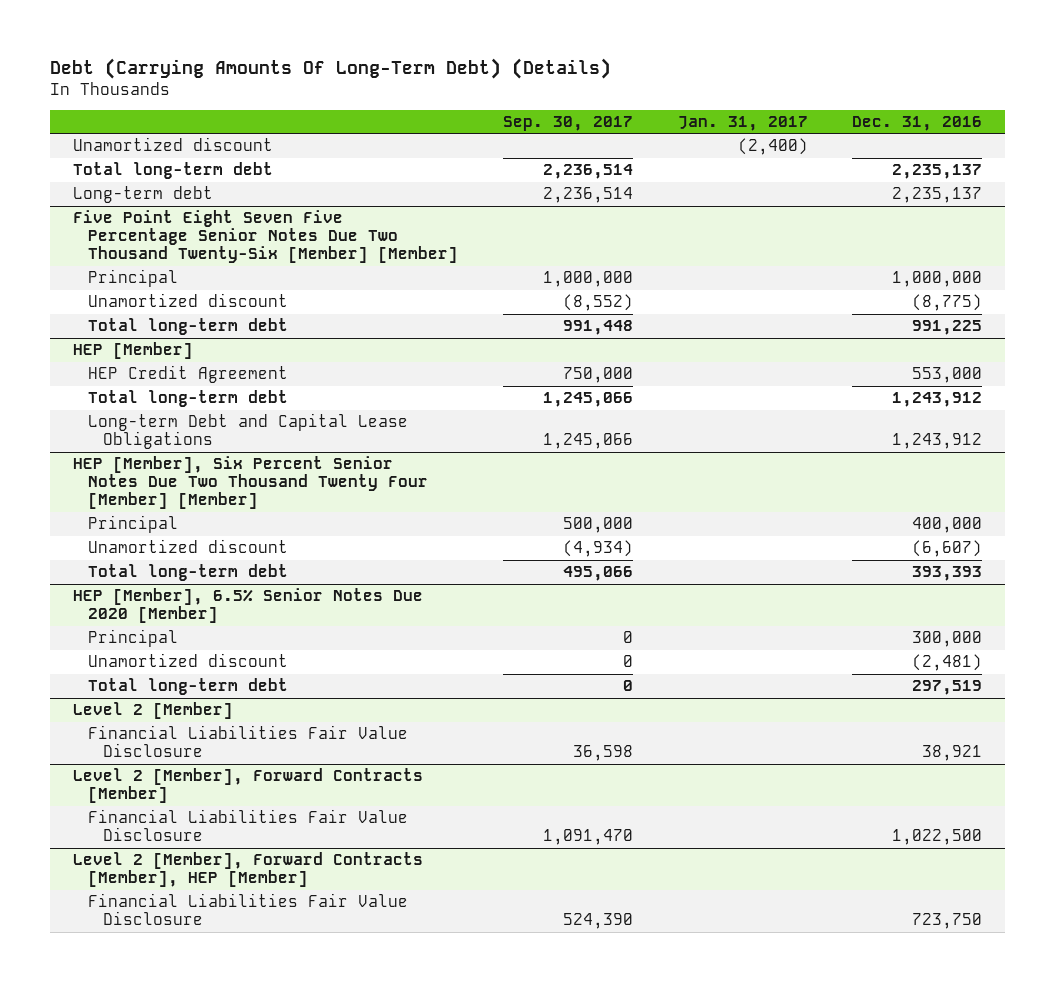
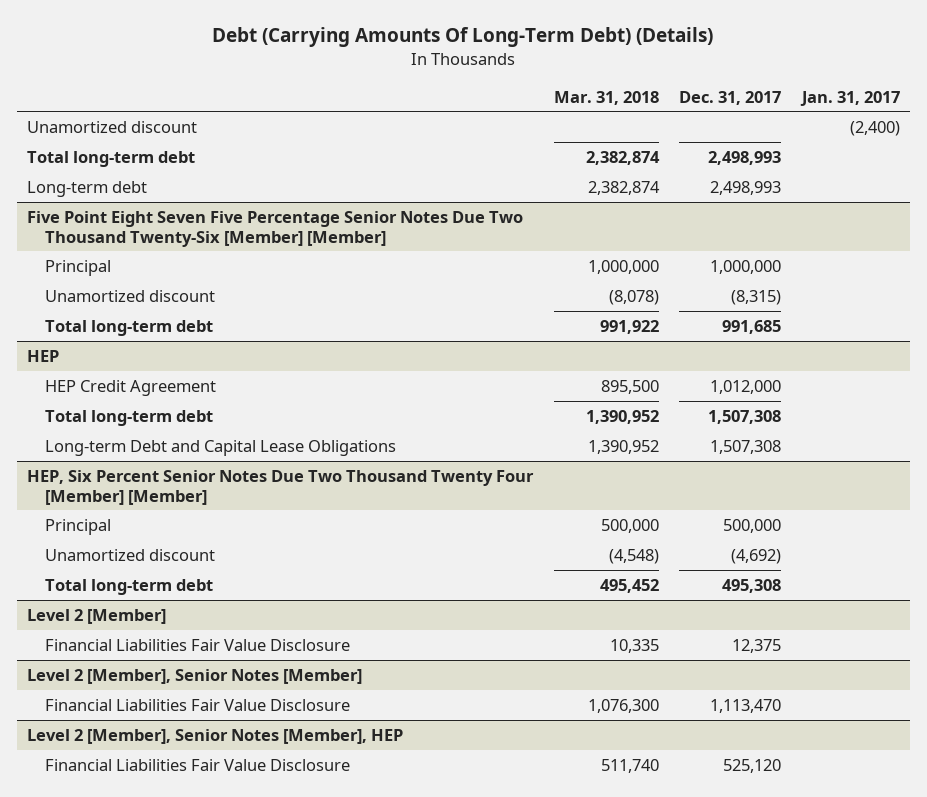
[502,115,633,131] Sep. 30, 2017 -> none
[852,115,983,131] Dec. 31, 2016 -> none
none -> [553,90,659,105] Mar. 31, 2018
none -> [679,90,782,105] Dec. 31, 2017
[72,342,193,360] HEP [Member] -> [26,349,59,362] HEP
[72,456,429,510] HEP [Member], Six Percent Senior Notes Due Two Thousand Twenty Four [Member] [Member] -> [26,469,534,505] HEP, Six Percent Senior Notes Due Two Thousand Twenty Four [Member] [Member]
[72,588,423,624] HEP [Member], 6.5% Senior Notes Due 2020 [Member] -> none
[88,629,179,648] Principal -> none
[88,653,289,668] Unamortized discount -> none
[88,678,289,696] Total long-term debt -> none
[72,768,423,804] Level 2 [Member], Forward Contracts [Member] -> none
[88,809,409,842] Financial Liabilities Fair Value Disclosure -> none
[72,852,423,888] Level 2 [Member], Forward Contracts [Member], HEP [Member] -> none
[88,893,409,926] Financial Liabilities Fair Value Disclosure -> none
none -> [26,668,362,684] Level 2 [Member], Senior Notes [Member]
none -> [44,698,350,711] Financial Liabilities Fair Value Disclosure
none -> [26,728,403,744] Level 2 [Member], Senior Notes [Member], HEP
none -> [44,758,350,771] Financial Liabilities Fair Value Disclosure

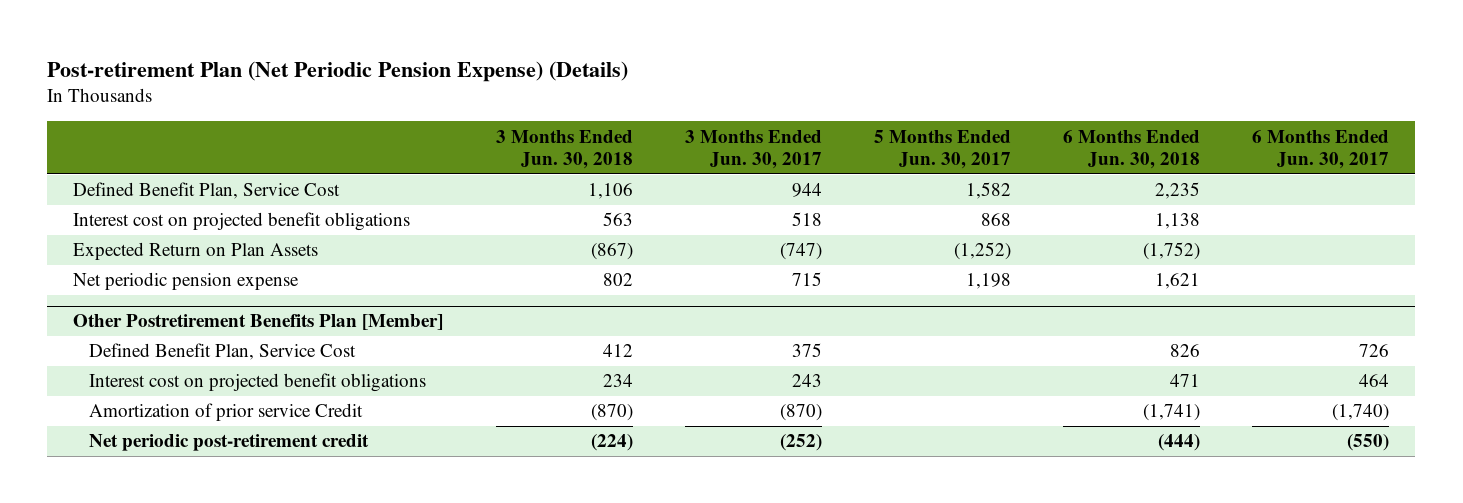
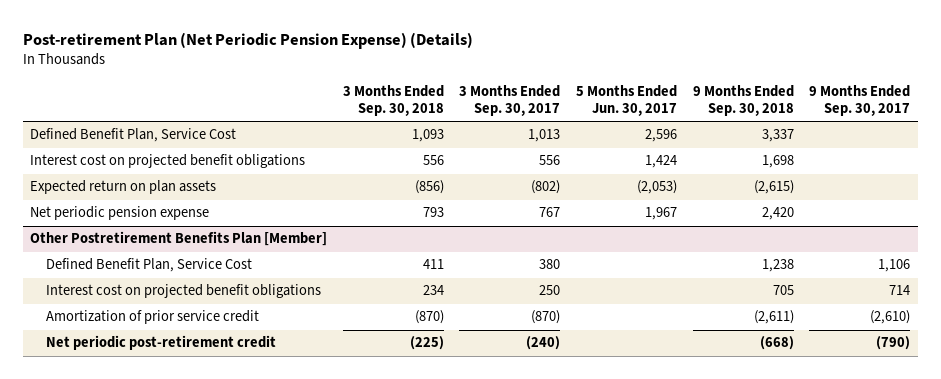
[495,129,633,169] 3 Months Ended Jun. 30, 2018 -> none
[684,129,822,169] 3 Months Ended Jun. 30, 2017 -> none
[1062,129,1200,169] 6 Months Ended Jun. 30, 2018 -> none
[1252,129,1390,169] 6 Months Ended Jun. 30, 2017 -> none
none -> [342,84,444,116] 3 Months Ended Sep. 30, 2018
none -> [459,84,561,116] 3 Months Ended Sep. 30, 2017
none -> [692,84,794,116] 9 Months Ended Sep. 30, 2018
none -> [809,84,911,116] 9 Months Ended Sep. 30, 2017
[965,182,1011,200] 1,582 -> [645,129,678,143] 2,596
[980,213,1011,227] 868 -> [645,155,678,169] 1,424
[73,242,319,261] Expected Return on Plan Assets -> [30,180,217,195] Expected return on plan assets
[953,242,1011,261] (1,252) -> [637,180,678,195] (2,053)
[965,273,1011,290] 1,198 -> [645,207,678,221] 1,967
[89,403,364,422] Amortization of prior service Credit -> [45,310,259,325] Amortization of prior service credit

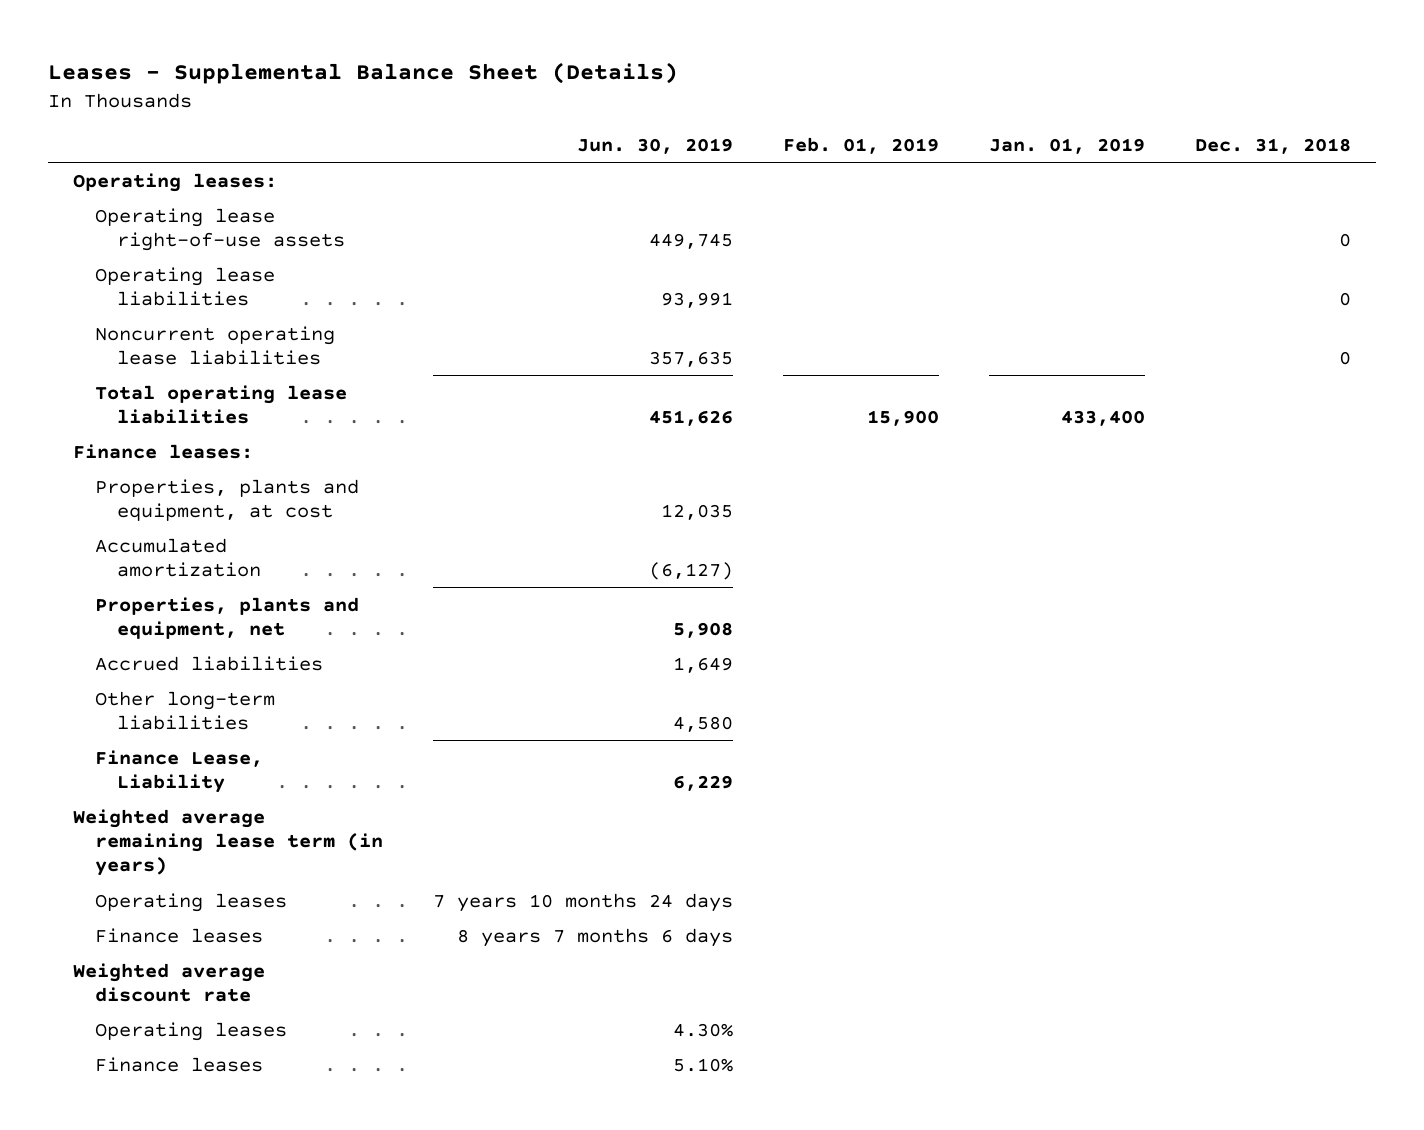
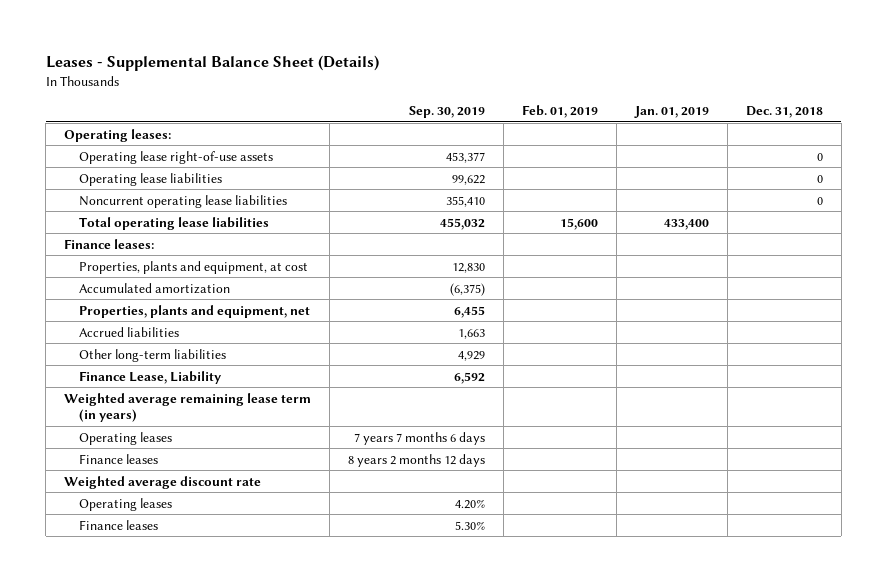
[576,137,733,154] Jun. 30, 2019 -> none
none -> [409,106,486,119] Sep. 30, 2019
[867,409,940,426] 15,900 -> [560,217,599,230] 15,600

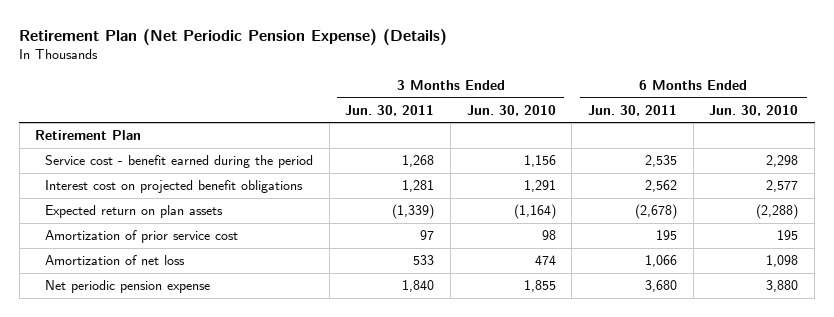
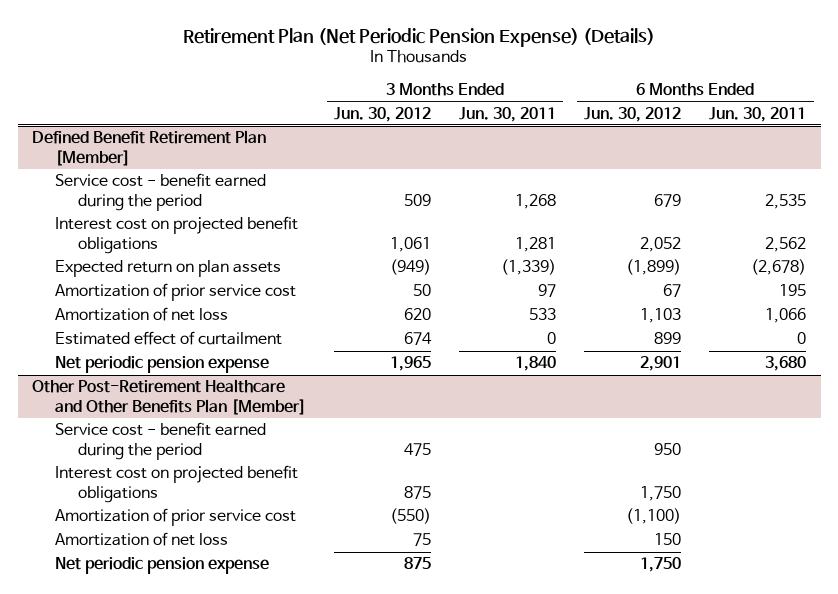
[466,104,556,116] Jun. 30, 2010 -> none
[709,104,799,116] Jun. 30, 2010 -> none
none -> [334,106,432,122] Jun. 30, 2012
none -> [584,106,682,122] Jun. 30, 2012
[35,130,142,141] Retirement Plan -> none
none -> [31,130,266,167] Defined Benefit Retirement Plan [Member]
none -> [54,331,282,346] Estimated effect of curtailment
none -> [31,379,306,416] Other Post-Retirement Healthcare and Other Benefits Plan [Member]
none -> [54,422,266,461] Service cost - benefit earned during the period
none -> [54,465,298,504] Interest cost on projected benefit obligations
none -> [54,508,296,527] Amortization of prior service cost
none -> [54,532,228,547] Amortization of net loss
none -> [54,557,269,575] Net periodic pension expense

